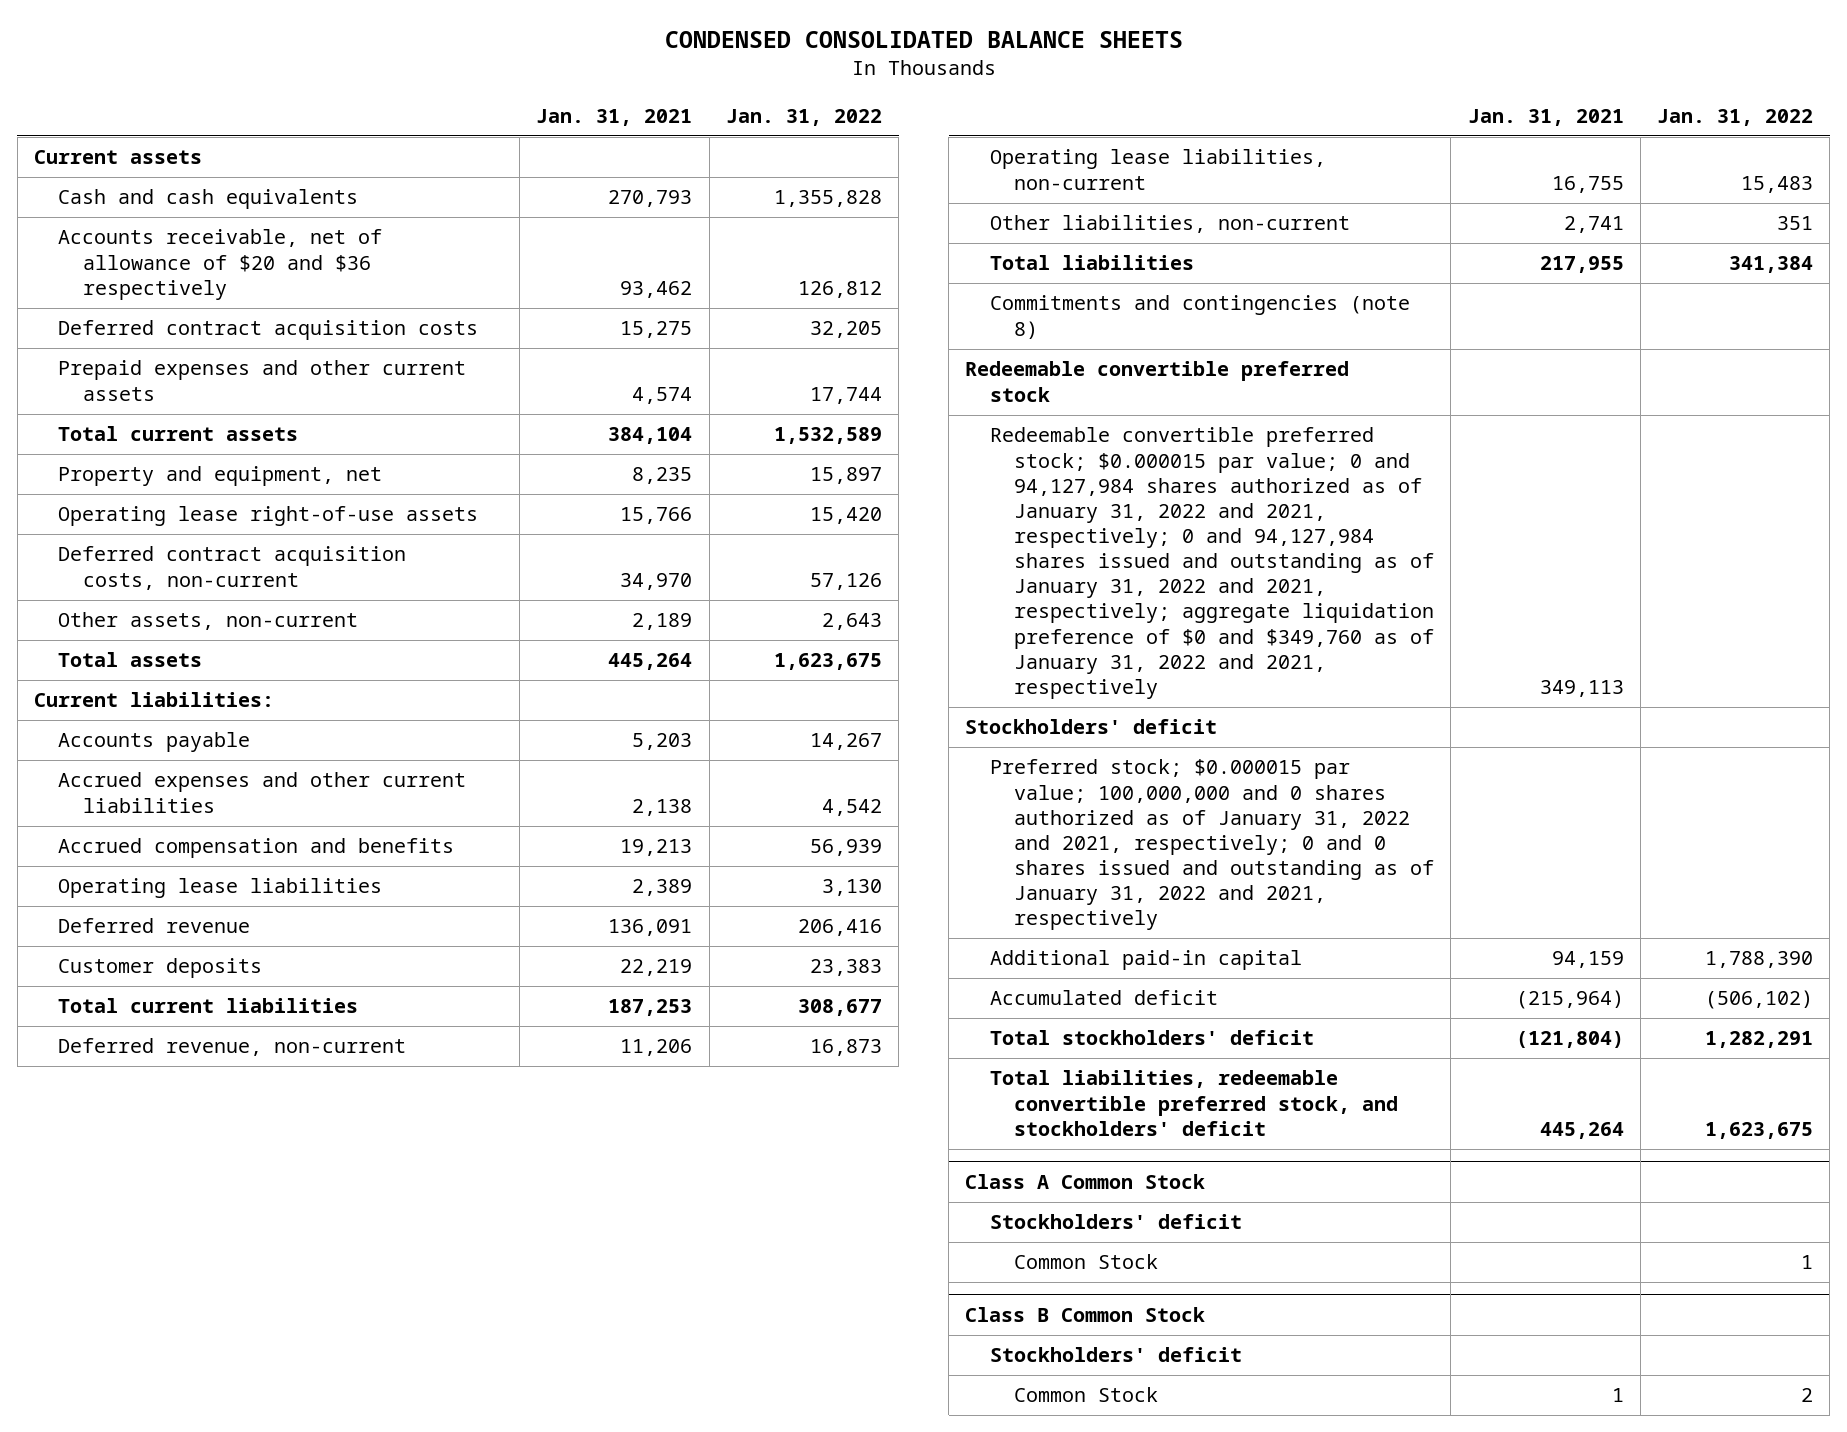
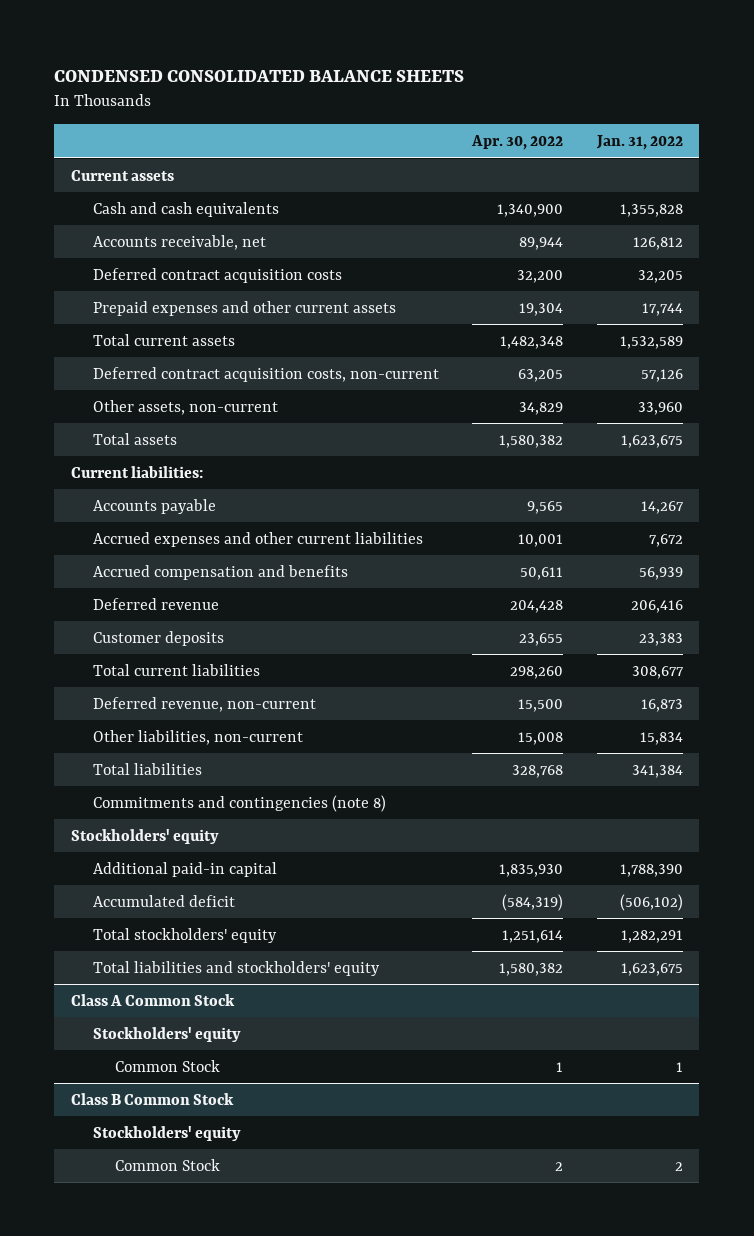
[536,108,693,126] Jan. 31, 2021 -> none
none -> [471,135,564,151] Apr. 30, 2022
[58,229,383,300] Accounts receivable, net of allowance of $20 and $36 respectively -> [92,234,266,250] Accounts receivable, net
[58,466,383,487] Property and equipment, net -> none
[58,506,479,527] Operating lease right-of-use assets -> none
[821,613,882,631] 2,643 -> [637,401,683,415] 33,960
[821,798,882,816] 4,542 -> [648,533,683,547] 7,672
[58,878,383,899] Operating lease liabilities -> none
[989,149,1326,190] Operating lease liabilities, non-current -> none
[1777,216,1814,231] 351 -> [639,731,683,745] 15,834
[965,361,1350,402] Redeemable convertible preferred stock -> none
[989,427,1434,699] Redeemable convertible preferred stock; $0.000015 par value; 0 and 94,127,984 shares authorized as of January 31, 2022 and 2021, respectively; 0 and 94,127,984 shares issued and outstanding as of January 31, 2022 and 2021, respectively; aggregate liquidation preference of $0 and $349,760 as of January 31, 2022 and 2021, respectively -> none
[989,759,1434,931] Preferred stock; $0.000015 par value; 100,000,000 and 0 shares authorized as of January 31, 2022 and 2021, respectively; 0 and 0 shares issued and outstanding as of January 31, 2022 and 2021, respectively -> none
[965,719,1218,735] Stockholders' deficit -> [70,828,219,844] Stockholders' equity
[989,1030,1314,1046] Total stockholders' deficit -> [92,927,277,943] Total stockholders' equity
[989,1070,1398,1136] Total liabilities, redeemable convertible preferred stock, and stockholders' deficit -> [92,960,380,976] Total liabilities and stockholders' equity
[989,1214,1242,1230] Stockholders' deficit -> [92,1026,241,1042] Stockholders' equity
[989,1347,1242,1363] Stockholders' deficit -> [92,1125,241,1141] Stockholders' equity

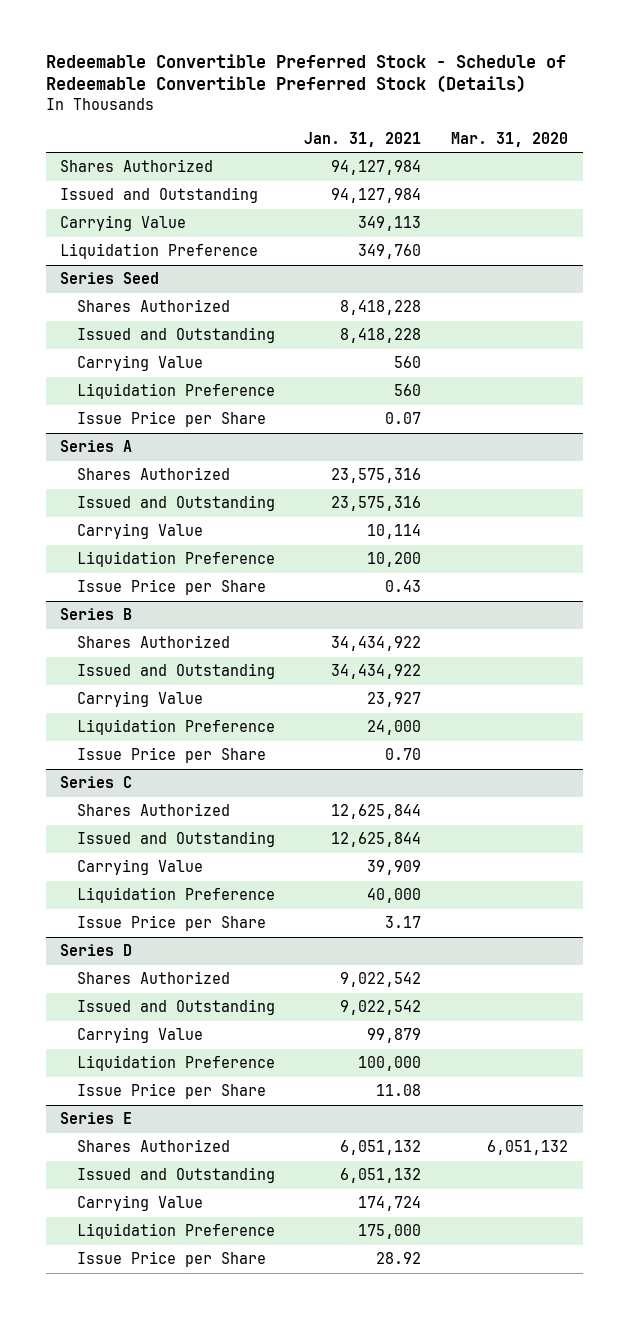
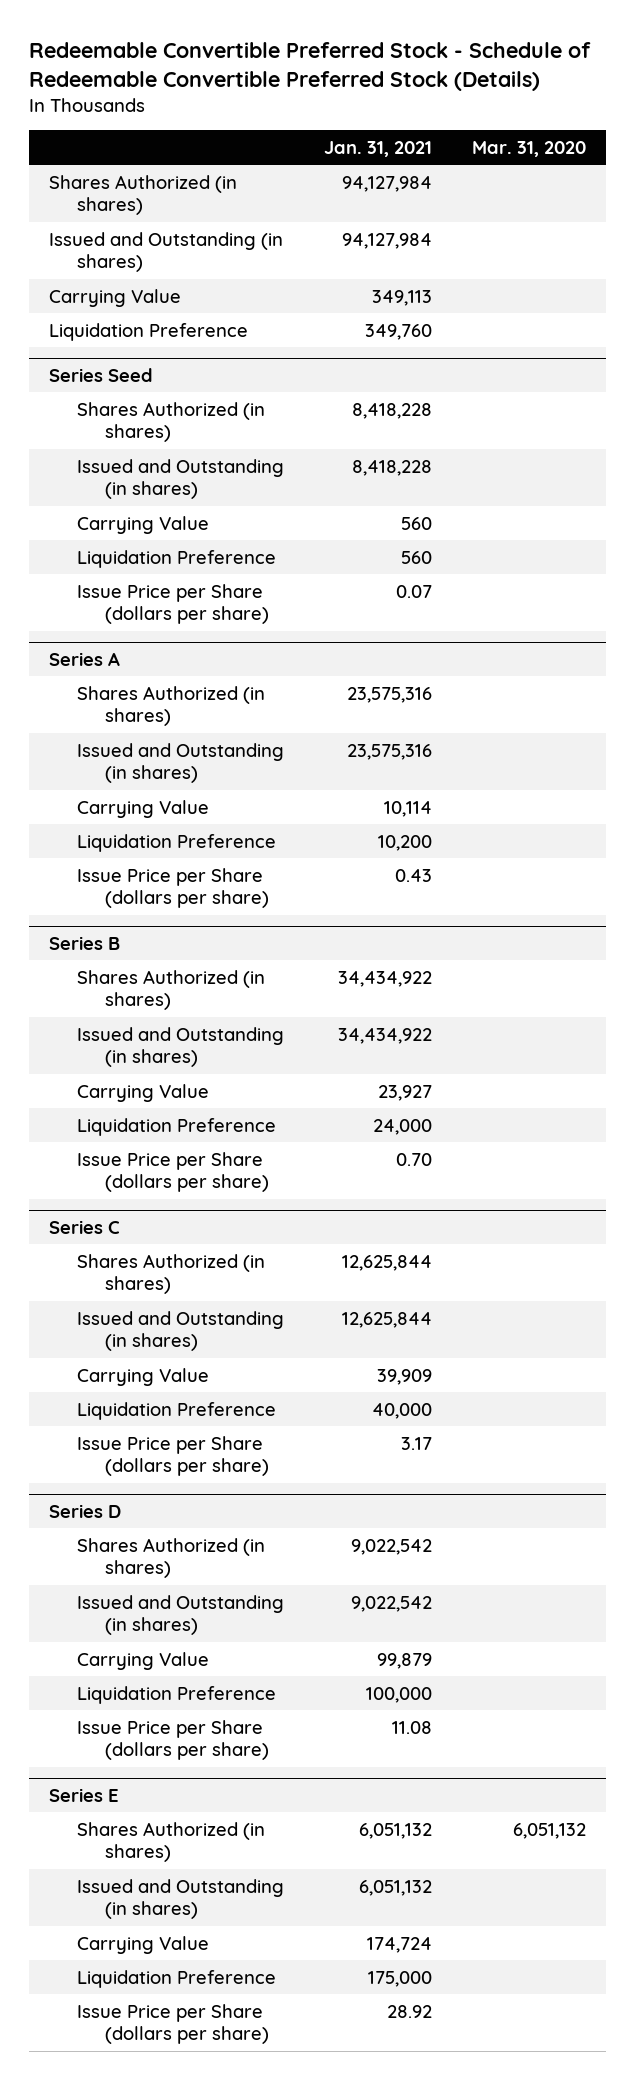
[60,159,214,173] Shares Authorized -> [49,174,238,216] Shares Authorized (in shares)
[60,187,259,204] Issued and Outstanding -> [49,231,284,273] Issued and Outstanding (in shares)
[76,299,230,313] Shares Authorized -> [77,401,266,443] Shares Authorized (in shares)
[76,327,275,344] Issued and Outstanding -> [77,458,285,500] Issued and Outstanding (in shares)
[76,411,266,428] Issue Price per Share -> [77,583,270,625] Issue Price per Share (dollars per share)
[76,467,230,481] Shares Authorized -> [77,685,266,727] Shares Authorized (in shares)
[76,495,275,512] Issued and Outstanding -> [77,742,285,784] Issued and Outstanding (in shares)
[76,579,266,596] Issue Price per Share -> [77,867,270,909] Issue Price per Share (dollars per share)
[76,635,230,649] Shares Authorized -> [77,969,266,1011] Shares Authorized (in shares)
[76,663,275,680] Issued and Outstanding -> [77,1026,285,1068] Issued and Outstanding (in shares)
[76,747,266,764] Issue Price per Share -> [77,1151,270,1193] Issue Price per Share (dollars per share)
[76,803,230,817] Shares Authorized -> [77,1253,266,1295] Shares Authorized (in shares)
[76,831,275,848] Issued and Outstanding -> [77,1310,285,1352] Issued and Outstanding (in shares)
[76,915,266,932] Issue Price per Share -> [77,1435,270,1477] Issue Price per Share (dollars per share)
[76,971,230,985] Shares Authorized -> [77,1537,266,1579] Shares Authorized (in shares)
[76,999,275,1016] Issued and Outstanding -> [77,1594,285,1636] Issued and Outstanding (in shares)
[76,1083,266,1100] Issue Price per Share -> [77,1719,270,1761] Issue Price per Share (dollars per share)
[76,1139,230,1153] Shares Authorized -> [77,1821,266,1863] Shares Authorized (in shares)
[76,1167,275,1184] Issued and Outstanding -> [77,1878,285,1920] Issued and Outstanding (in shares)
[76,1251,266,1268] Issue Price per Share -> [77,2003,270,2045] Issue Price per Share (dollars per share)

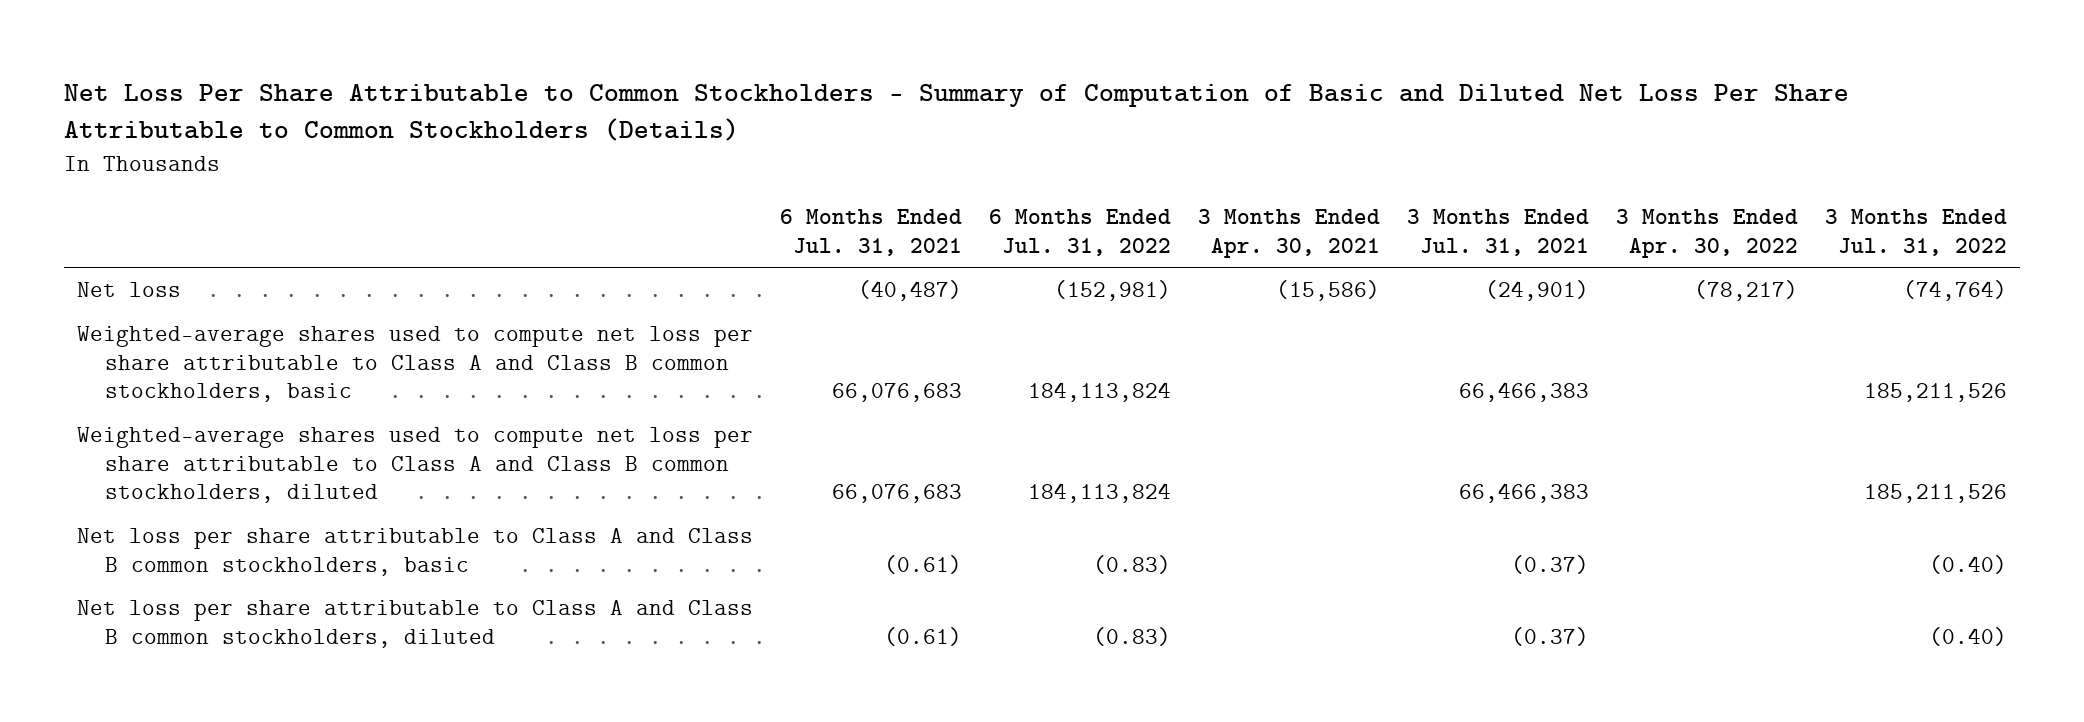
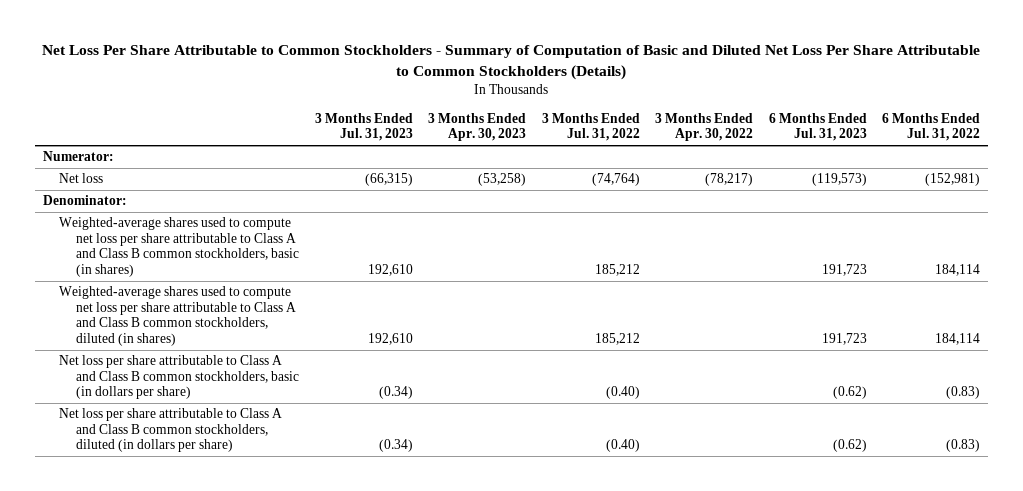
[779,209,962,256] 6 Months Ended Jul. 31, 2021 -> none
[1197,209,1380,258] 3 Months Ended Apr. 30, 2021 -> none
[1406,209,1589,256] 3 Months Ended Jul. 31, 2021 -> none
none -> [314,112,413,142] 3 Months Ended Jul. 31, 2023
none -> [428,112,527,142] 3 Months Ended Apr. 30, 2023
none -> [768,112,867,142] 6 Months Ended Jul. 31, 2023
none -> [42,151,114,162] Numerator:
none -> [42,195,127,206] Denominator:
[77,326,754,403] Weighted-average shares used to compute net loss per share attributable to Class A and Class B common stockholders, basic -> [59,217,300,278] Weighted-average shares used to compute net loss per share attributable to Class A and Class B common stockholders, basic (in shares)
[1027,382,1171,403] 184,113,824 -> [935,264,981,277] 184,114
[1863,383,2007,403] 185,211,526 -> [594,264,640,277] 185,212
[77,427,754,504] Weighted-average shares used to compute net loss per share attributable to Class A and Class B common stockholders, diluted -> [59,286,297,347] Weighted-average shares used to compute net loss per share attributable to Class A and Class B common stockholders, diluted (in shares)
[1027,483,1171,504] 184,113,824 -> [935,333,981,346] 184,114
[1863,484,2007,504] 185,211,526 -> [594,333,640,346] 185,212
[77,528,754,576] Net loss per share attributable to Class A and Class B common stockholders, basic -> [59,355,300,400] Net loss per share attributable to Class A and Class B common stockholders, basic (in dollars per share)
[77,600,754,648] Net loss per share attributable to Class A and Class B common stockholders, diluted -> [59,408,283,453] Net loss per share attributable to Class A and Class B common stockholders, diluted (in dollars per share)

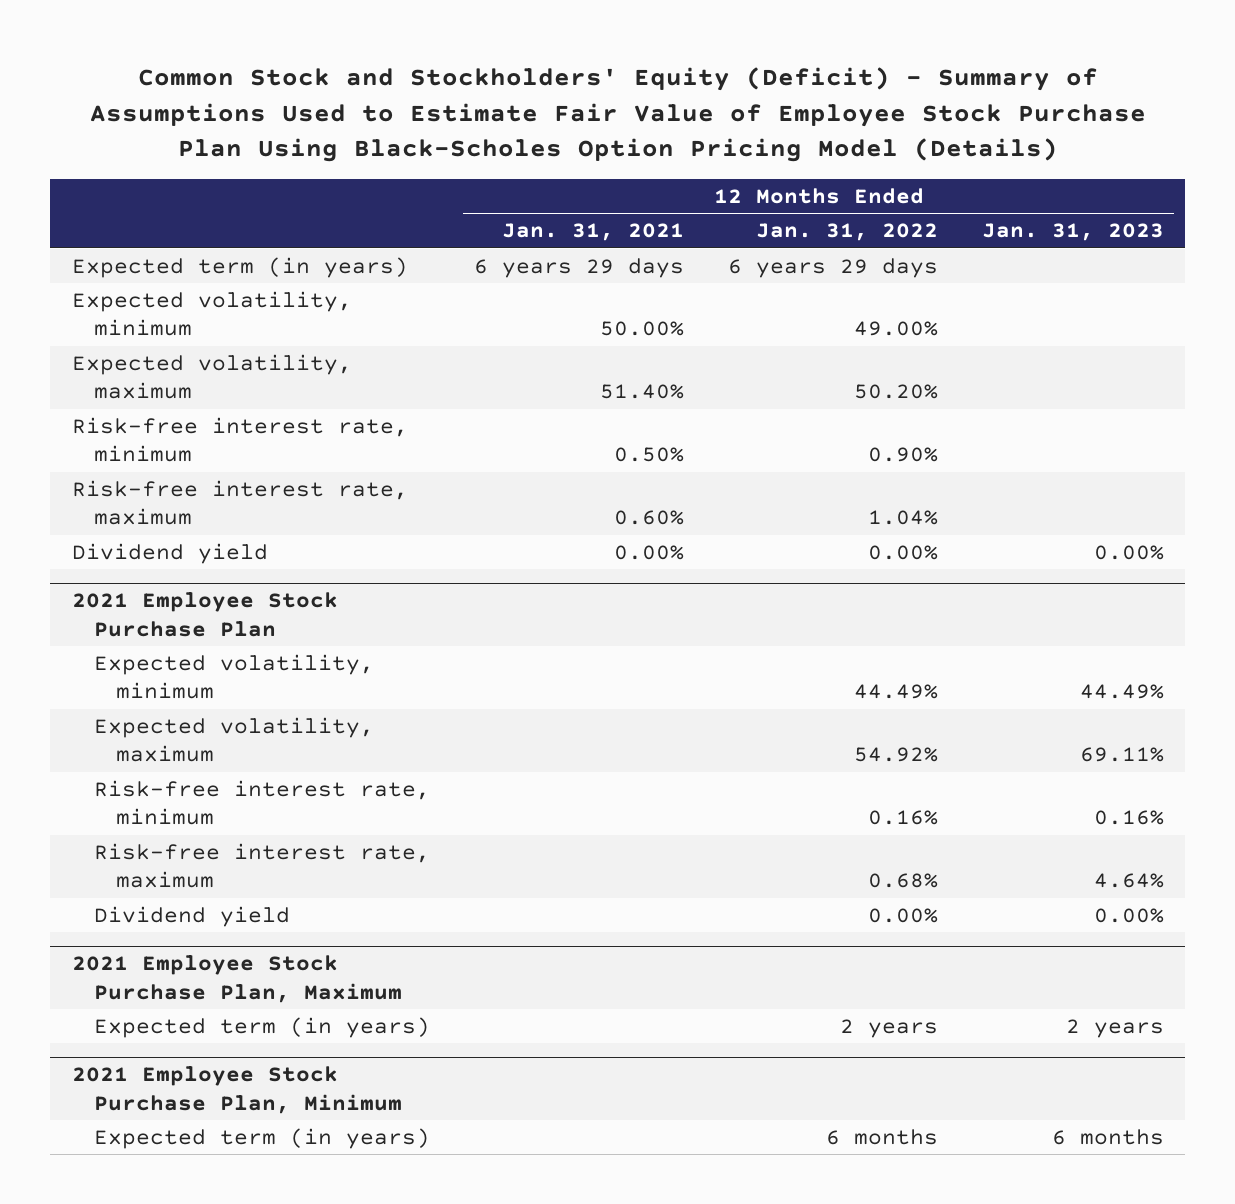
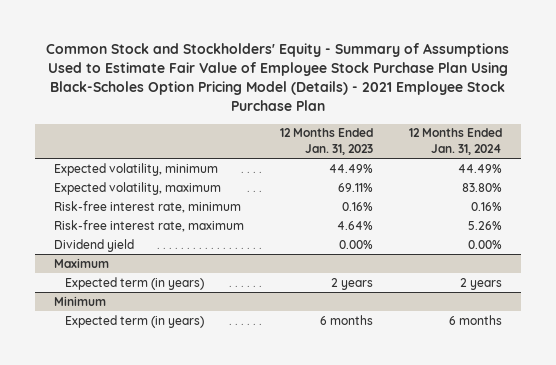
[89,67,1146,162] Common Stock and Stockholders' Equity (Deficit) - Summary of Assumptions Used to Estimate Fair Value of Employee Stock Purchase Plan Using Black-Scholes Option Pricing Model (Details) -> [45,43,509,112] Common Stock and Stockholders' Equity - Summary of Assumptions Used to Estimate Fair Value of Employee Stock Purchase Plan Using Black-Scholes Option Pricing Model (Details) - 2021 Employee Stock Purchase Plan
[501,223,684,242] Jan. 31, 2021 -> none
[755,223,938,242] Jan. 31, 2022 -> none
none -> [409,128,503,156] 12 Months Ended Jan. 31, 2024
[71,256,408,278] Expected term (in years) -> none
[71,290,352,337] Expected volatility, minimum -> none
[71,353,352,400] Expected volatility, maximum -> none
[71,416,408,463] Risk-free interest rate, minimum -> none
[71,479,408,526] Risk-free interest rate, maximum -> none
[71,542,268,564] Dividend yield -> none
[71,592,338,637] 2021 Employee Stock Purchase Plan -> none
[71,955,403,1003] 2021 Employee Stock Purchase Plan, Maximum -> none
none -> [53,257,109,268] Maximum
[71,1066,403,1114] 2021 Employee Stock Purchase Plan, Minimum -> none
none -> [53,295,106,306] Minimum

